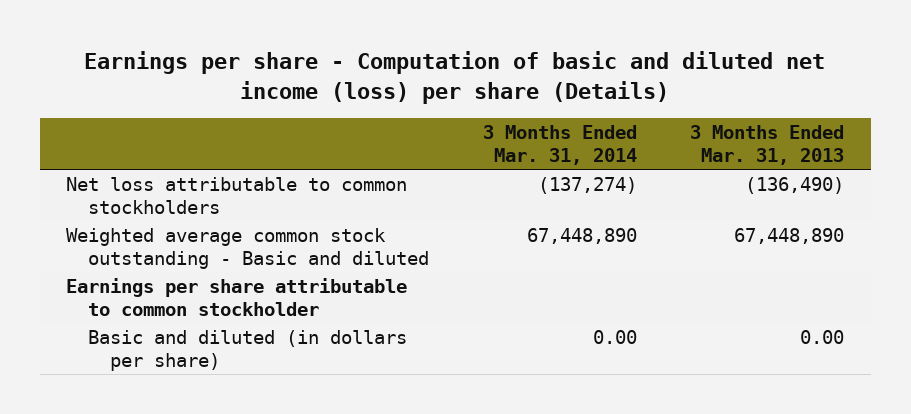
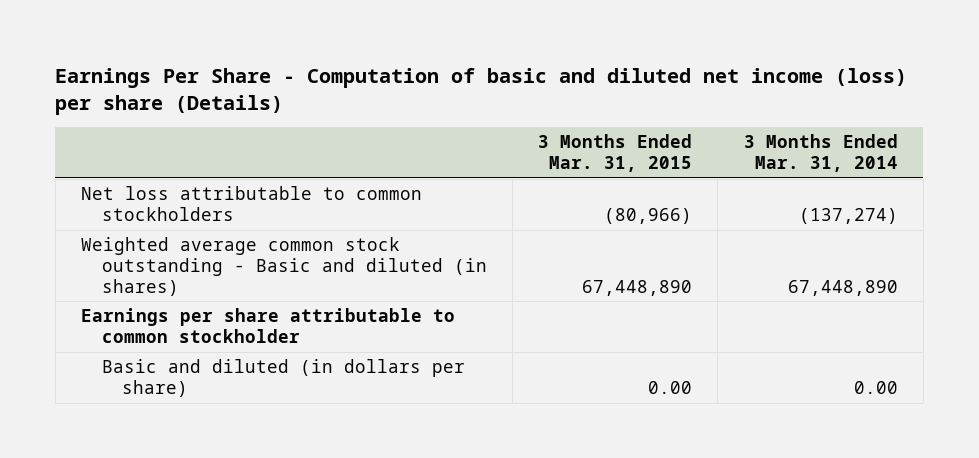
[84,51,826,104] Earnings per share - Computation of basic and diluted net income (loss) per share (Details) -> [55,67,908,115] Earnings Per Share - Computation of basic and diluted net income (loss) per share (Details)
[690,125,845,165] 3 Months Ended Mar. 31, 2013 -> none
none -> [538,134,693,172] 3 Months Ended Mar. 31, 2015
[66,228,430,269] Weighted average common stock outstanding - Basic and diluted -> [81,237,487,296] Weighted average common stock outstanding - Basic and diluted (in shares)

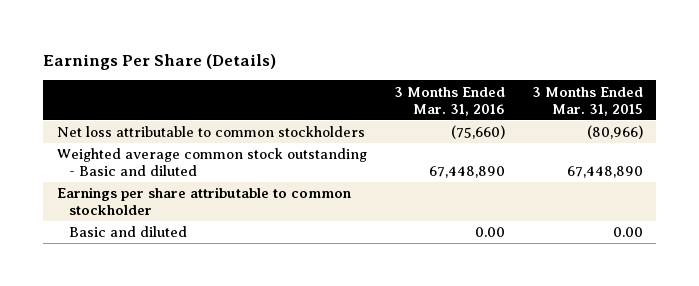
[55,67,908,115] Earnings Per Share - Computation of basic and diluted net income (loss) per share (Details) -> [42,53,276,70] Earnings Per Share (Details)
[743,134,898,172] 3 Months Ended Mar. 31, 2014 -> none
none -> [393,86,505,116] 3 Months Ended Mar. 31, 2016
[81,237,487,296] Weighted average common stock outstanding - Basic and diluted (in shares) -> [56,148,367,177] Weighted average common stock outstanding - Basic and diluted
[101,359,465,397] Basic and diluted (in dollars per share) -> [68,226,187,238] Basic and diluted

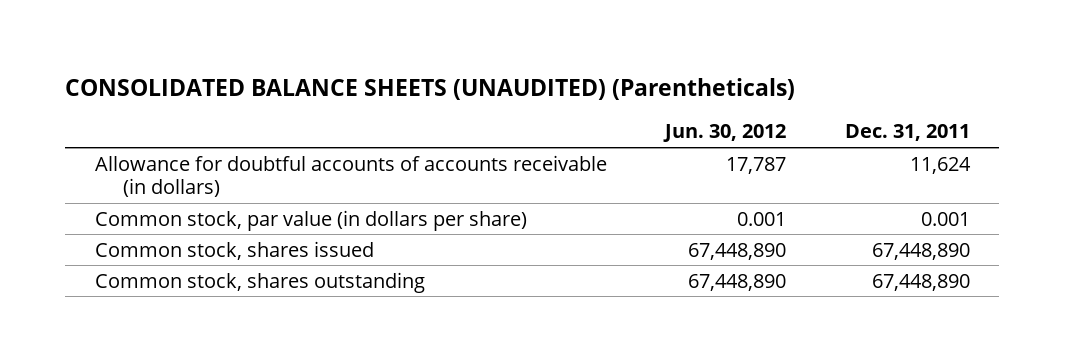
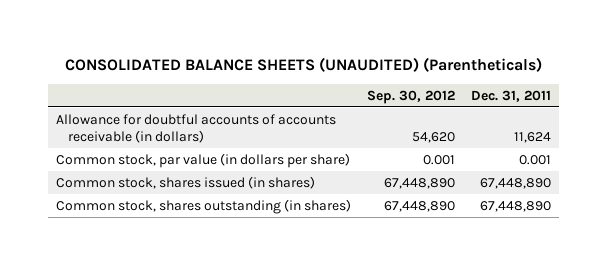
[663,124,787,143] Jun. 30, 2012 -> none
none -> [367,89,456,104] Sep. 30, 2012
[94,240,374,260] Common stock, shares issued -> [56,175,316,189] Common stock, shares issued (in shares)
[94,271,425,293] Common stock, shares outstanding -> [56,198,352,214] Common stock, shares outstanding (in shares)

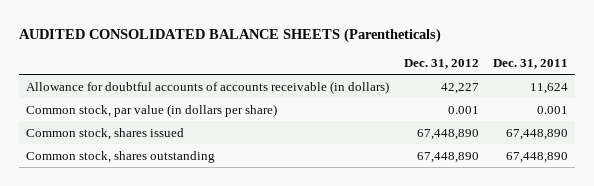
[64,57,542,73] CONSOLIDATED BALANCE SHEETS (UNAUDITED) (Parentheticals) -> [18,27,441,43] AUDITED CONSOLIDATED BALANCE SHEETS (Parentheticals)
[367,89,456,104] Sep. 30, 2012 -> none
none -> [403,59,479,70] Dec. 31, 2012
[56,175,316,189] Common stock, shares issued (in shares) -> [26,127,185,140] Common stock, shares issued
[56,198,352,214] Common stock, shares outstanding (in shares) -> [26,150,216,163] Common stock, shares outstanding

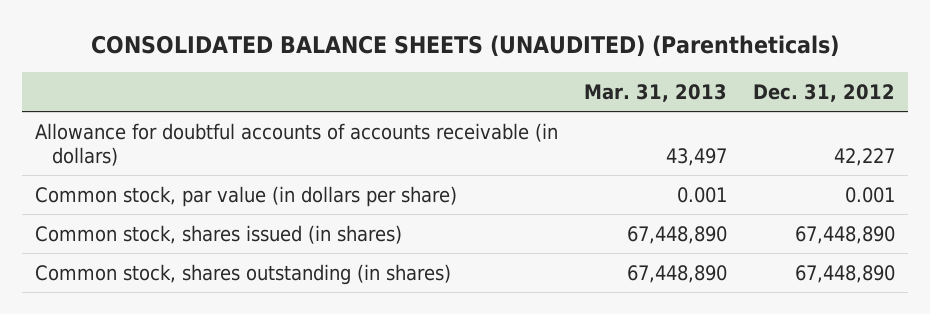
[18,27,441,43] AUDITED CONSOLIDATED BALANCE SHEETS (Parentheticals) -> [90,34,839,57] CONSOLIDATED BALANCE SHEETS (UNAUDITED) (Parentheticals)
[493,59,569,70] Dec. 31, 2011 -> none
none -> [583,83,727,102] Mar. 31, 2013
[26,127,185,140] Common stock, shares issued -> [34,224,402,244] Common stock, shares issued (in shares)
[26,150,216,163] Common stock, shares outstanding -> [34,263,451,285] Common stock, shares outstanding (in shares)

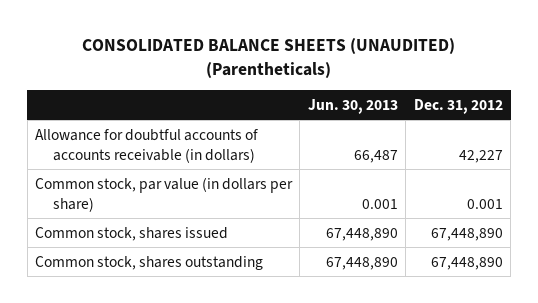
[583,83,727,102] Mar. 31, 2013 -> none
none -> [307,98,398,114] Jun. 30, 2013
[34,224,402,244] Common stock, shares issued (in shares) -> [35,226,229,241] Common stock, shares issued
[34,263,451,285] Common stock, shares outstanding (in shares) -> [35,255,264,270] Common stock, shares outstanding

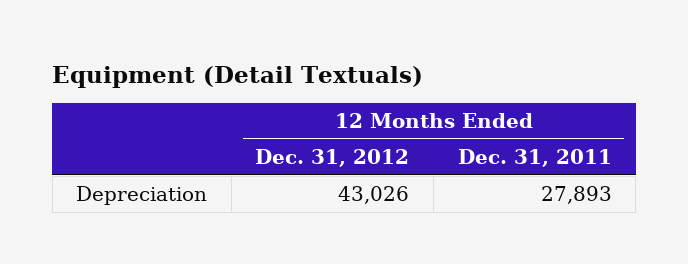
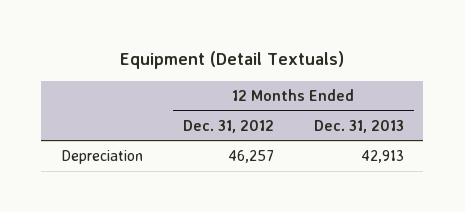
[457,148,612,167] Dec. 31, 2011 -> none
none -> [313,119,404,133] Dec. 31, 2013
[338,186,410,205] 43,026 -> [227,150,274,164] 46,257

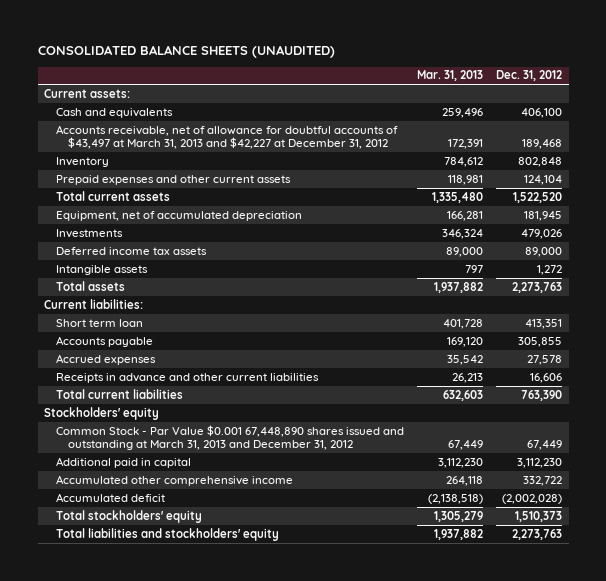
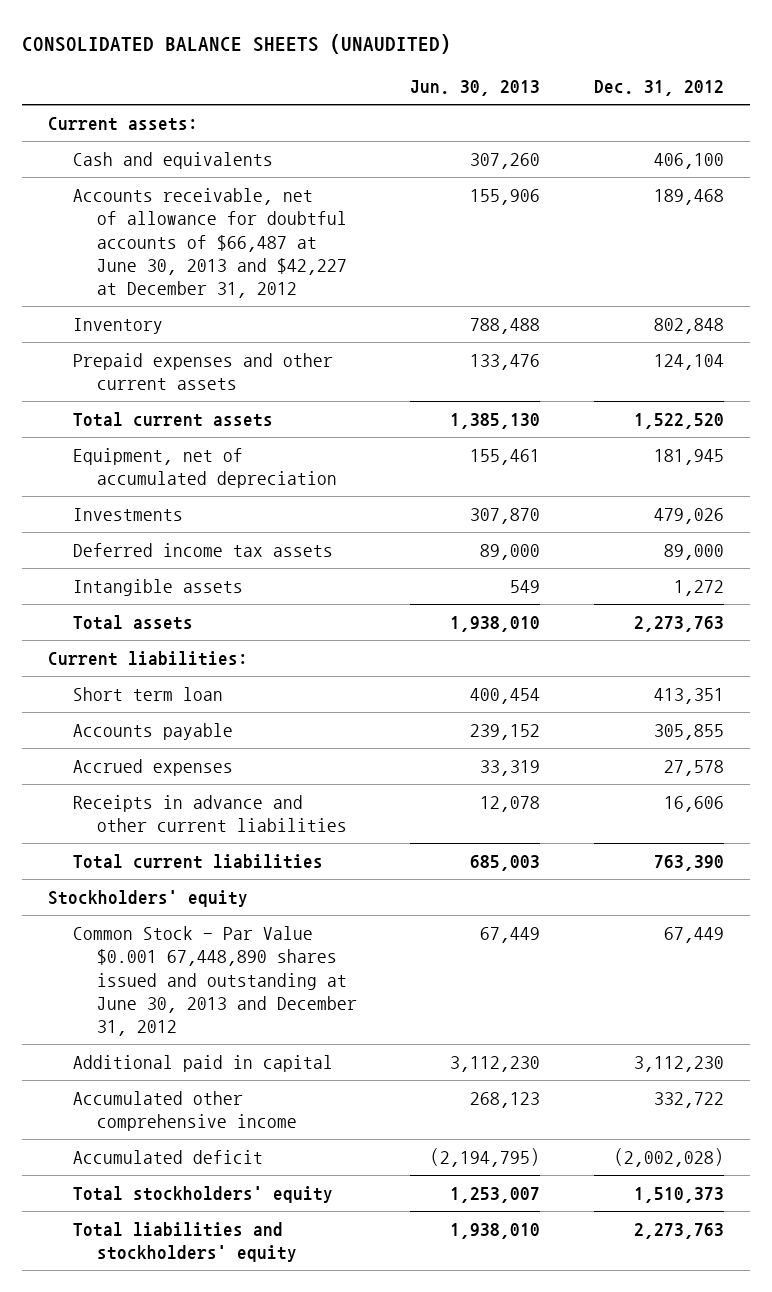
[416,70,483,82] Mar. 31, 2013 -> none
none -> [410,80,541,97] Jun. 30, 2013
[55,124,398,150] Accounts receivable, net of allowance for doubtful accounts of $43,497 at March 31, 2013 and $42,227 at December 31, 2012 -> [72,187,348,299] Accounts receivable, net of allowance for doubtful accounts of $66,487 at June 30, 2013 and $42,227 at December 31, 2012
[55,424,404,451] Common Stock - Par Value $0.001 67,448,890 shares issued and outstanding at March 31, 2013 and December 31, 2012 -> [72,925,358,1037] Common Stock - Par Value $0.001 67,448,890 shares issued and outstanding at June 30, 2013 and December 31, 2012

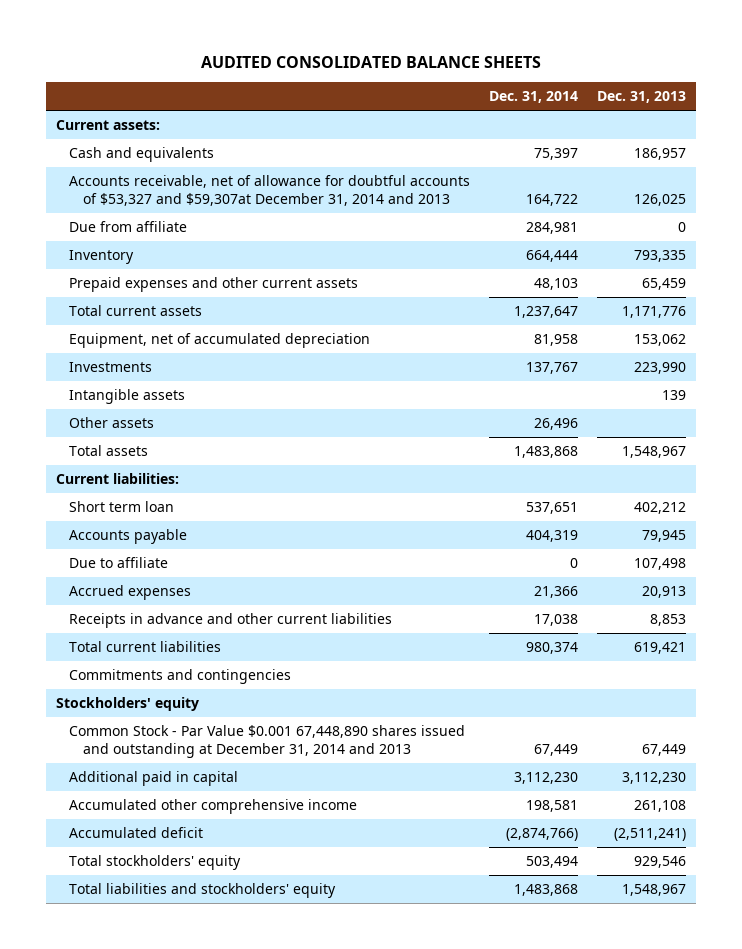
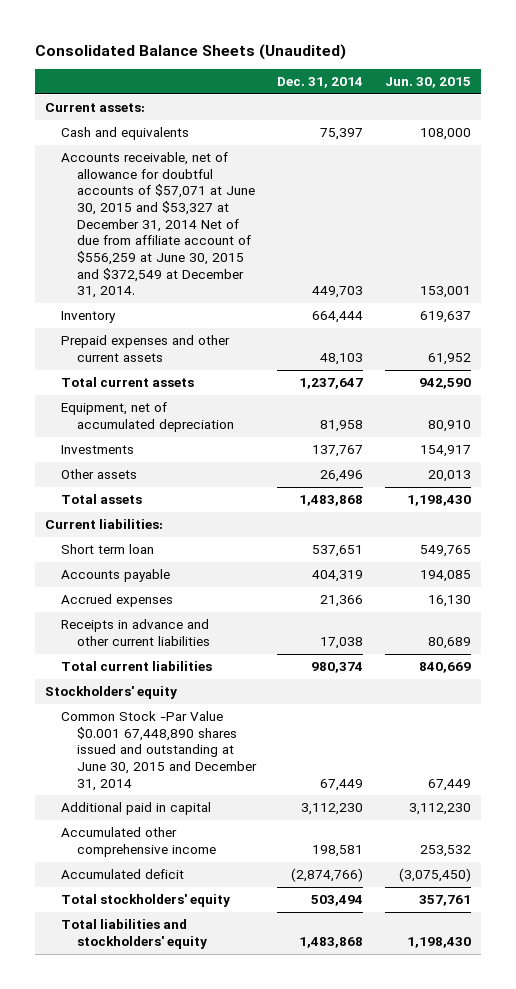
[201,56,542,69] AUDITED CONSOLIDATED BALANCE SHEETS -> [34,43,346,60] Consolidated Balance Sheets (Unaudited)
[597,91,687,104] Dec. 31, 2013 -> none
none -> [384,77,471,89] Jun. 30, 2015
[69,221,188,233] Due from affiliate -> none
[69,175,471,207] Accounts receivable, net of allowance for doubtful accounts of $53,327 and $59,307at December 31, 2014 and 2013 -> [61,152,256,299] Accounts receivable, net of allowance for doubtful accounts of $57,071 at June 30, 2015 and $53,327 at December 31, 2014 Net of due from affiliate account of $556,259 at June 30, 2015 and $372,549 at December 31, 2014.
[526,194,579,207] 164,722 -> [312,286,364,299] 449,703
[69,389,186,405] Intangible assets -> none
[69,557,169,569] Due to affiliate -> none
[69,669,292,685] Commitments and contingencies -> none
[69,725,466,759] Common Stock - Par Value $0.001 67,448,890 shares issued and outstanding at December 31, 2014 and 2013 -> [61,711,258,791] Common Stock -Par Value $0.001 67,448,890 shares issued and outstanding at June 30, 2015 and December 31, 2014

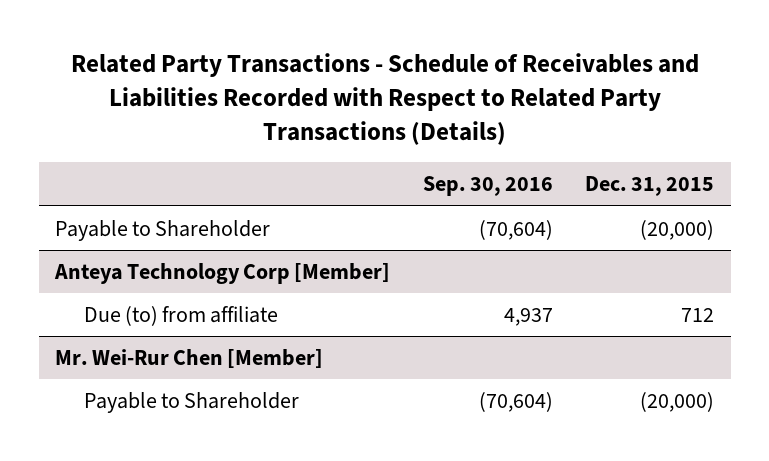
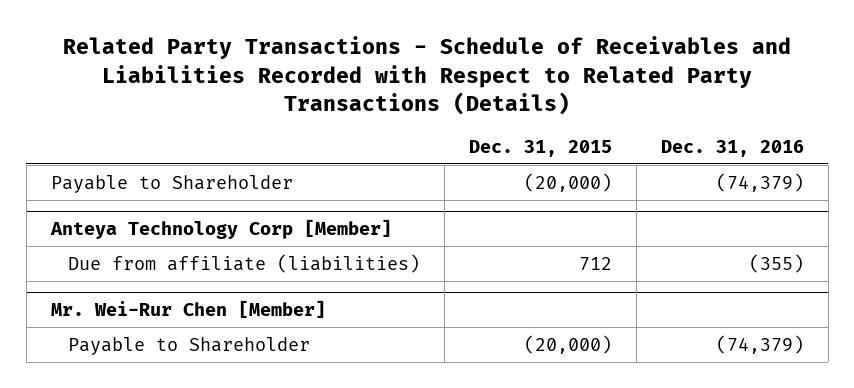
[422,176,553,197] Sep. 30, 2016 -> none
none -> [660,139,804,157] Dec. 31, 2016
[83,305,278,326] Due (to) from affiliate -> [67,253,420,273] Due from affiliate (liabilities)

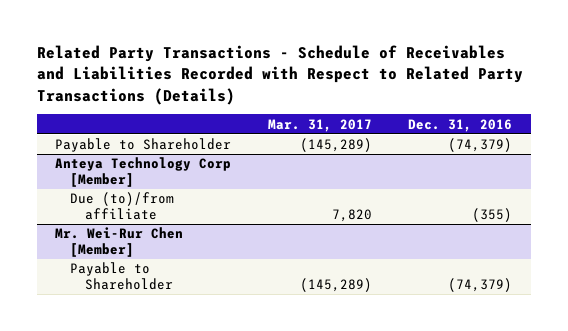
[468,139,612,157] Dec. 31, 2015 -> none
none -> [267,118,372,132] Mar. 31, 2017
[67,253,420,273] Due from affiliate (liabilities) -> [70,192,175,221] Due (to)/from affiliate

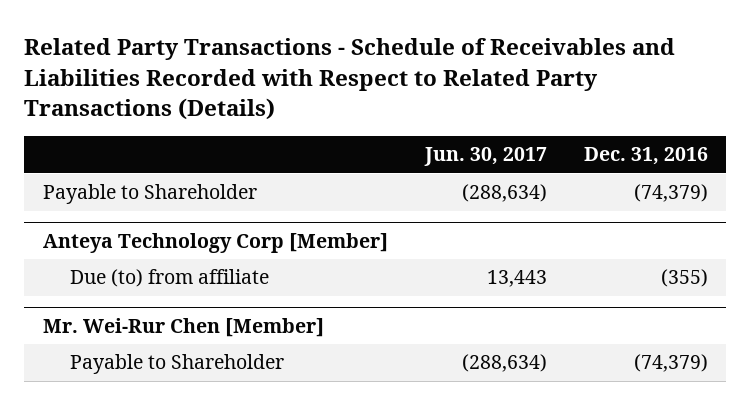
[267,118,372,132] Mar. 31, 2017 -> none
none -> [423,147,547,167] Jun. 30, 2017
[70,192,175,221] Due (to)/from affiliate -> [69,269,269,288] Due (to) from affiliate

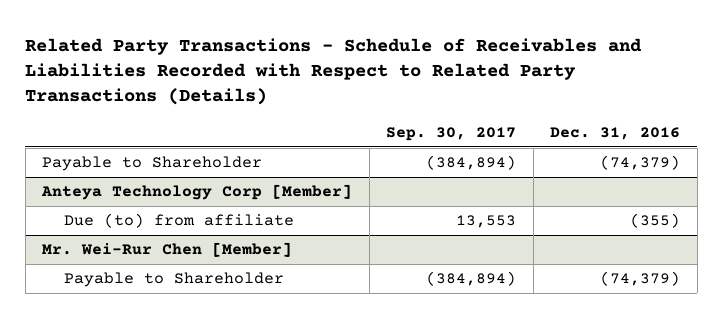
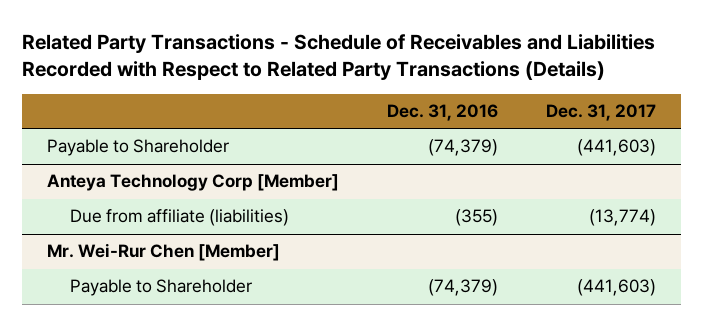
[386,127,517,142] Sep. 30, 2017 -> none
none -> [546,104,657,122] Dec. 31, 2017
[64,213,295,229] Due (to) from affiliate -> [70,209,290,227] Due from affiliate (liabilities)

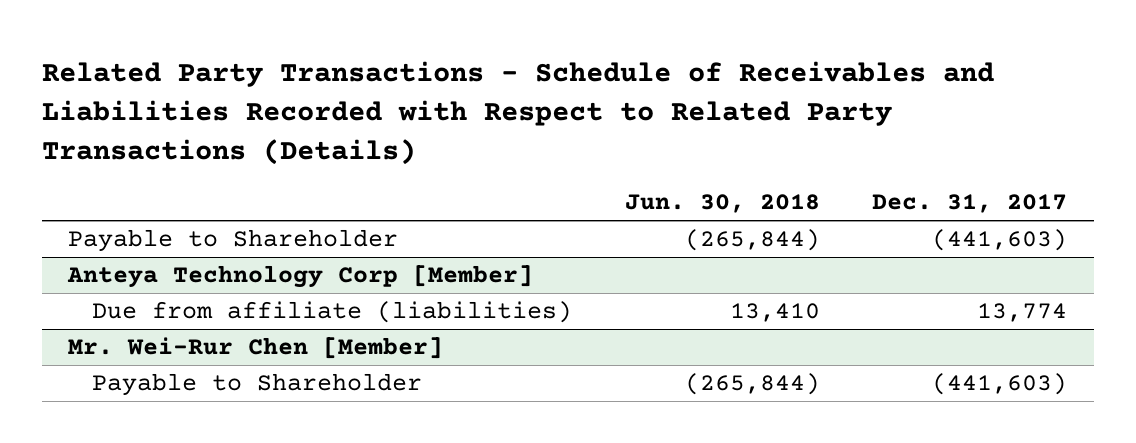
[386,104,498,122] Dec. 31, 2016 -> none
none -> [624,194,820,214] Jun. 30, 2018
[589,209,657,227] (13,774) -> [977,303,1068,323] 13,774

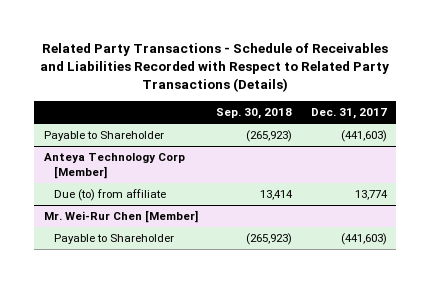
[624,194,820,214] Jun. 30, 2018 -> none
none -> [216,108,293,120] Sep. 30, 2018
[92,301,573,324] Due from affiliate (liabilities) -> [54,189,167,202] Due (to) from affiliate

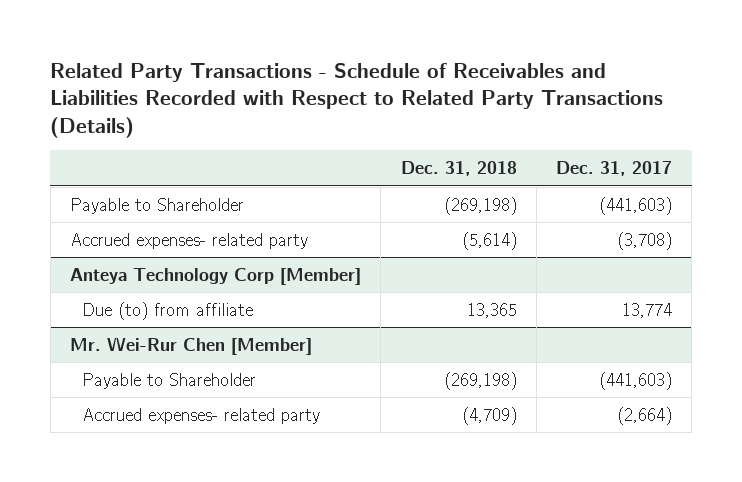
[216,108,293,120] Sep. 30, 2018 -> none
none -> [400,161,517,177] Dec. 31, 2018
none -> [70,232,309,249] Accrued expenses- related party
none -> [82,407,321,424] Accrued expenses- related party

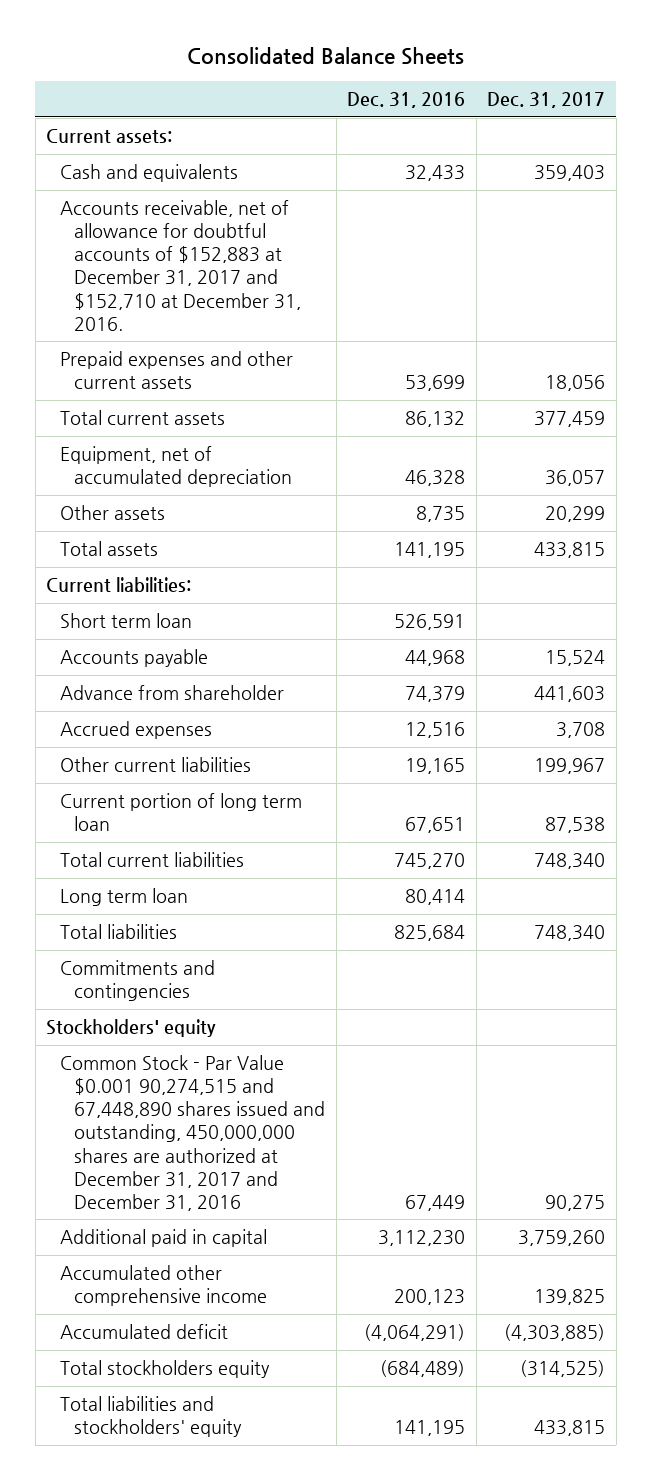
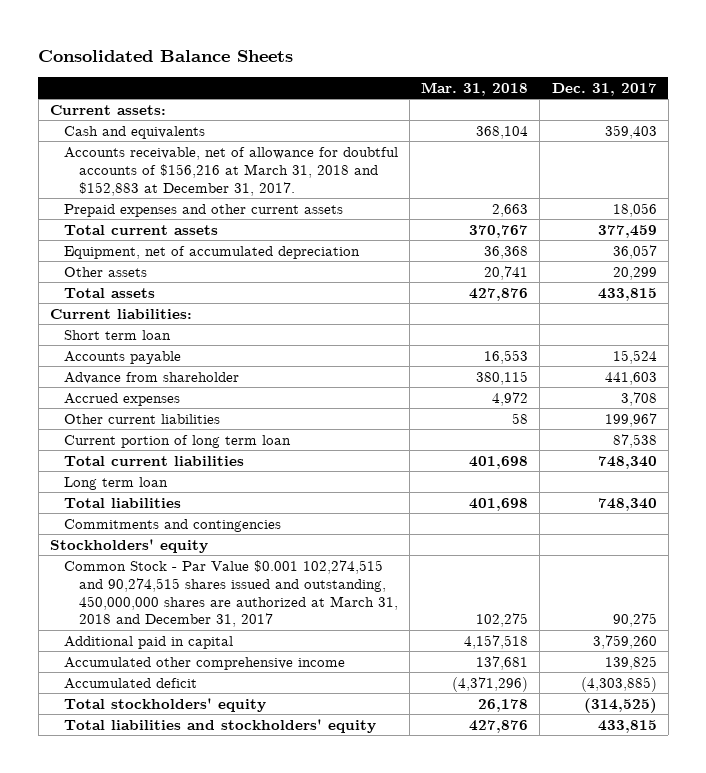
[347,92,466,109] Dec. 31, 2016 -> none
none -> [421,81,529,96] Mar. 31, 2018
[60,200,302,331] Accounts receivable, net of allowance for doubtful accounts of $152,883 at December 31, 2017 and $152,710 at December 31, 2016. -> [64,146,399,196] Accounts receivable, net of allowance for doubtful accounts of $156,216 at March 31, 2018 and $152,883 at December 31, 2017.
[60,1055,326,1211] Common Stock - Par Value $0.001 90,274,515 and 67,448,890 shares issued and outstanding, 450,000,000 shares are authorized at December 31, 2017 and December 31, 2016 -> [64,559,398,628] Common Stock - Par Value $0.001 102,274,515 and 90,274,515 shares issued and outstanding, 450,000,000 shares are authorized at March 31, 2018 and December 31, 2017
[60,1360,271,1379] Total stockholders equity -> [64,697,267,712] Total stockholders' equity

